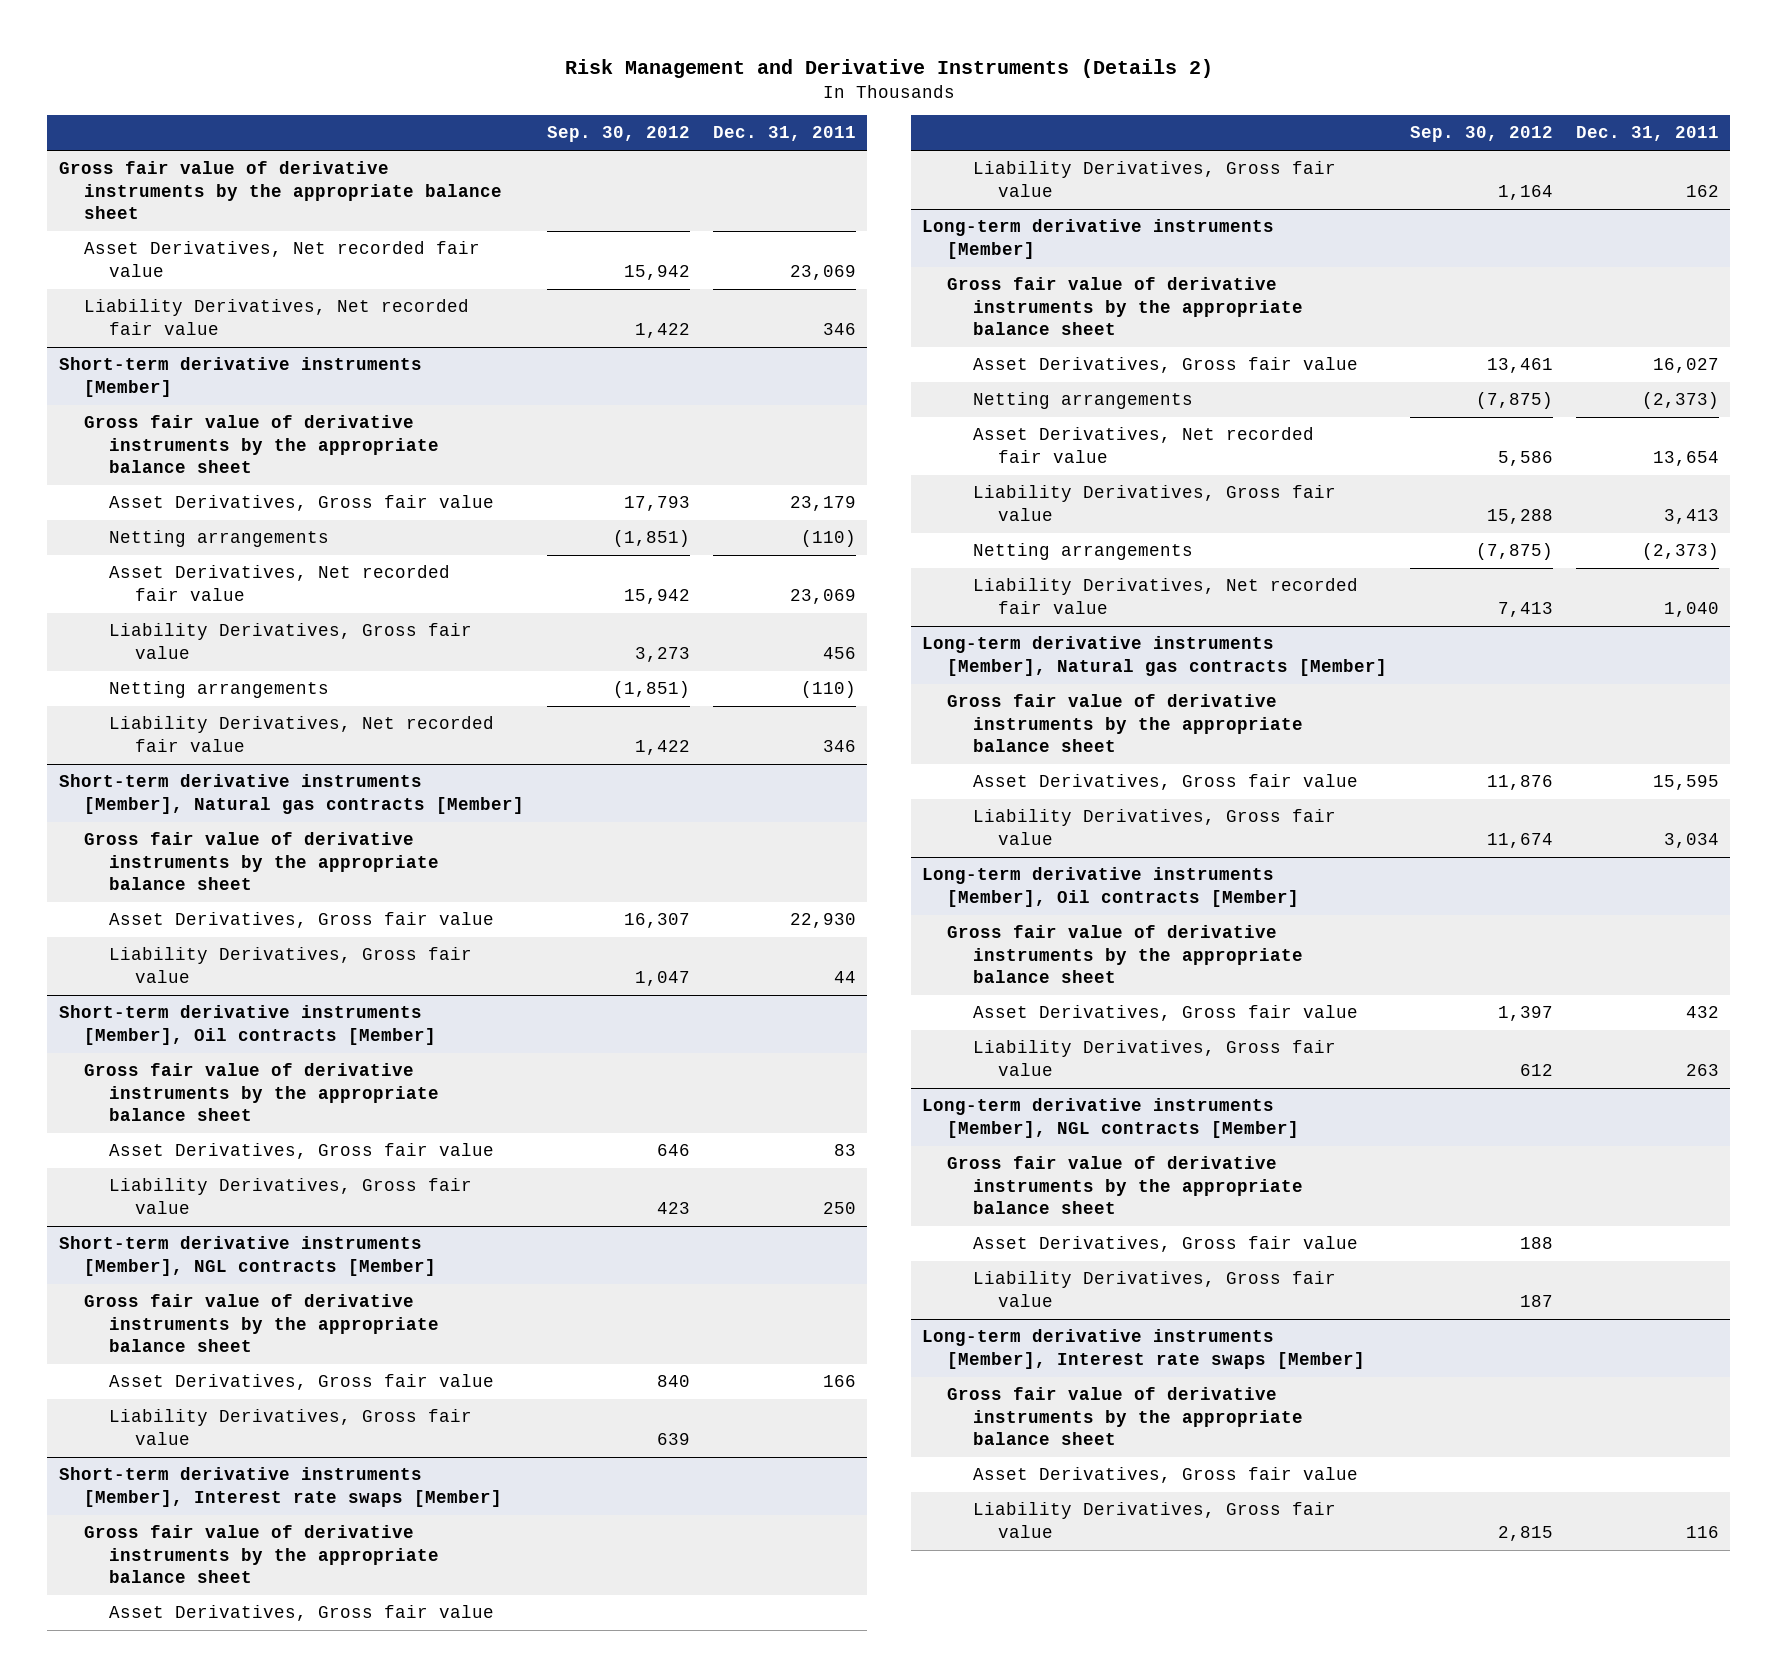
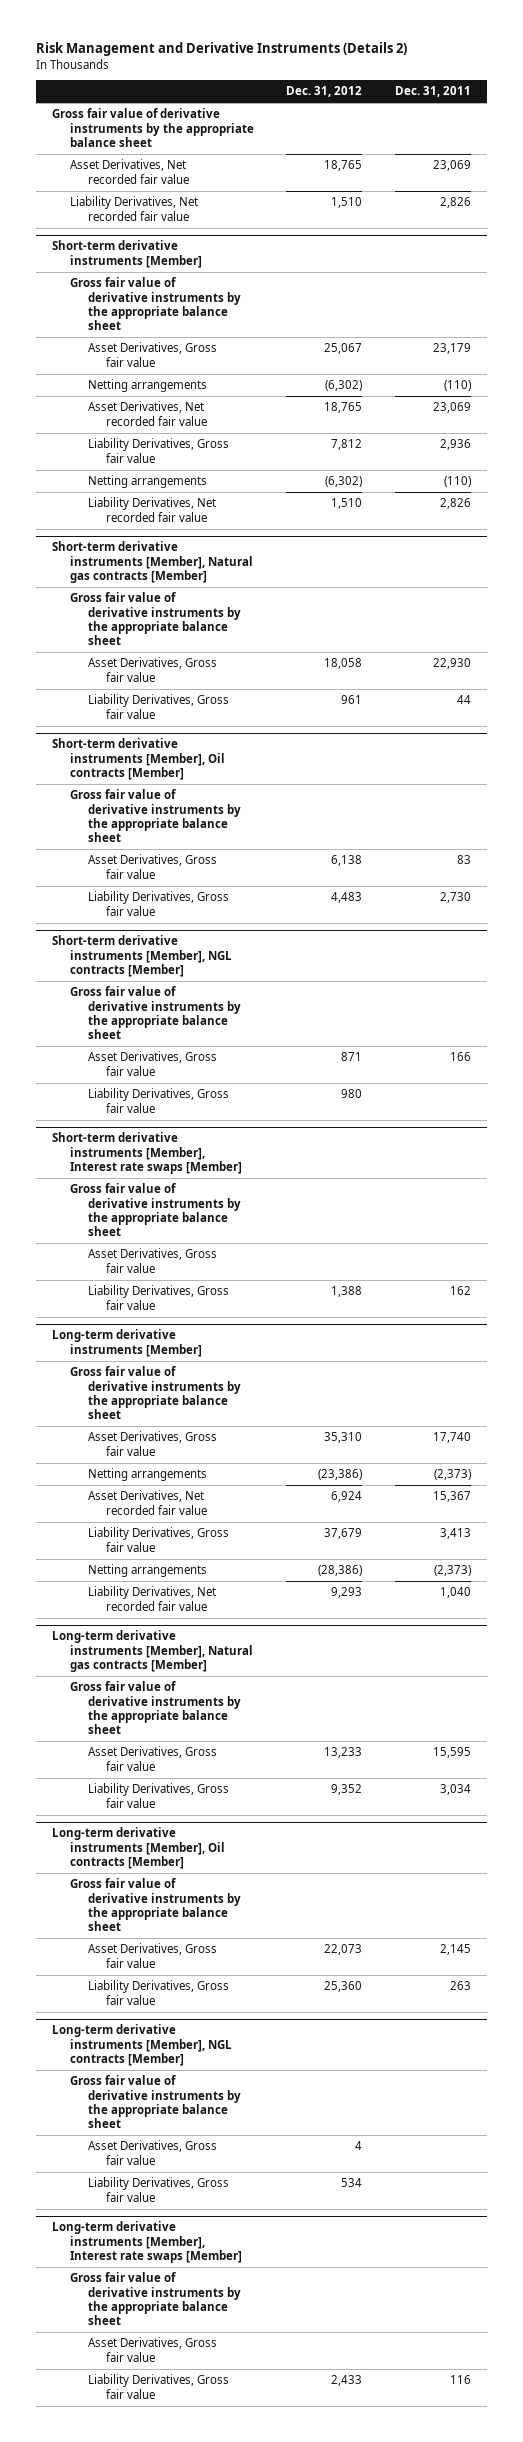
[546,126,690,143] Sep. 30, 2012 -> none
none -> [286,86,363,98] Dec. 31, 2012
[822,322,856,335] 346 -> [439,197,471,209] 2,826
[822,646,856,659] 456 -> [439,439,471,451] 2,936
[822,739,856,752] 346 -> [439,498,471,510] 2,826
[822,1201,856,1214] 250 -> [439,892,471,904] 2,730
[1653,358,1720,374] 16,027 -> [432,1432,471,1444] 17,740
[1653,450,1720,466] 13,654 -> [432,1491,471,1503] 15,367
[1686,1006,1720,1019] 432 -> [439,1944,471,1956] 2,145

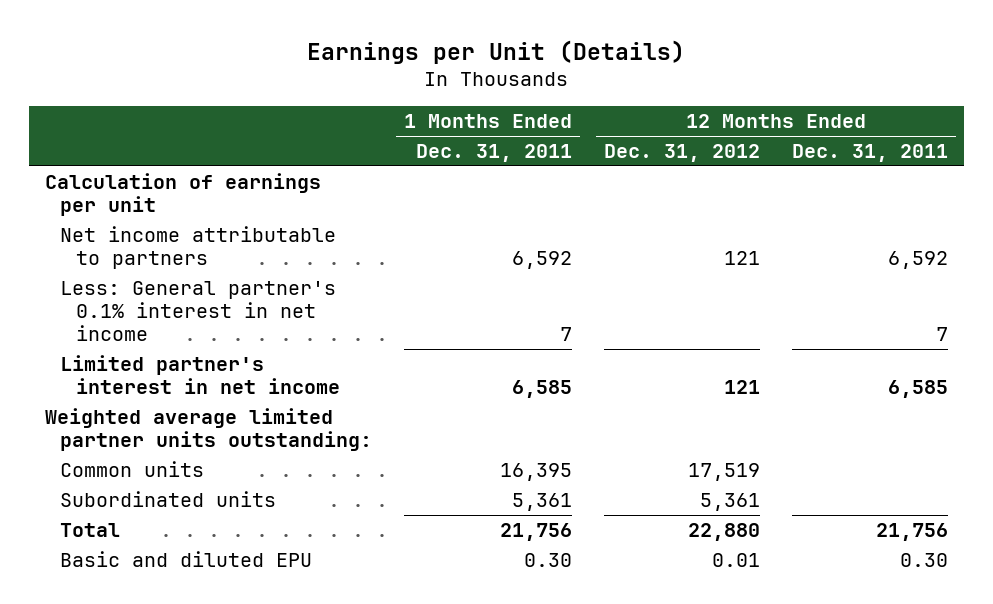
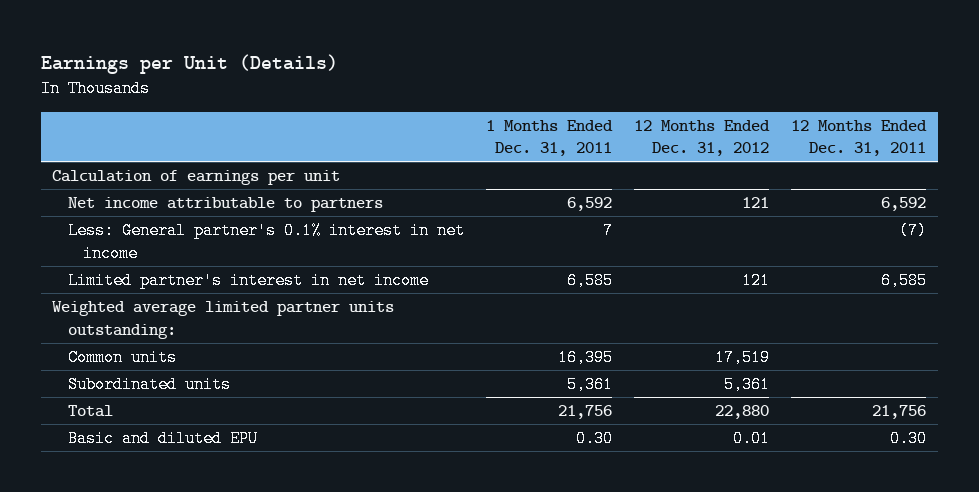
[935,327,948,342] 7 -> [899,222,928,240] (7)

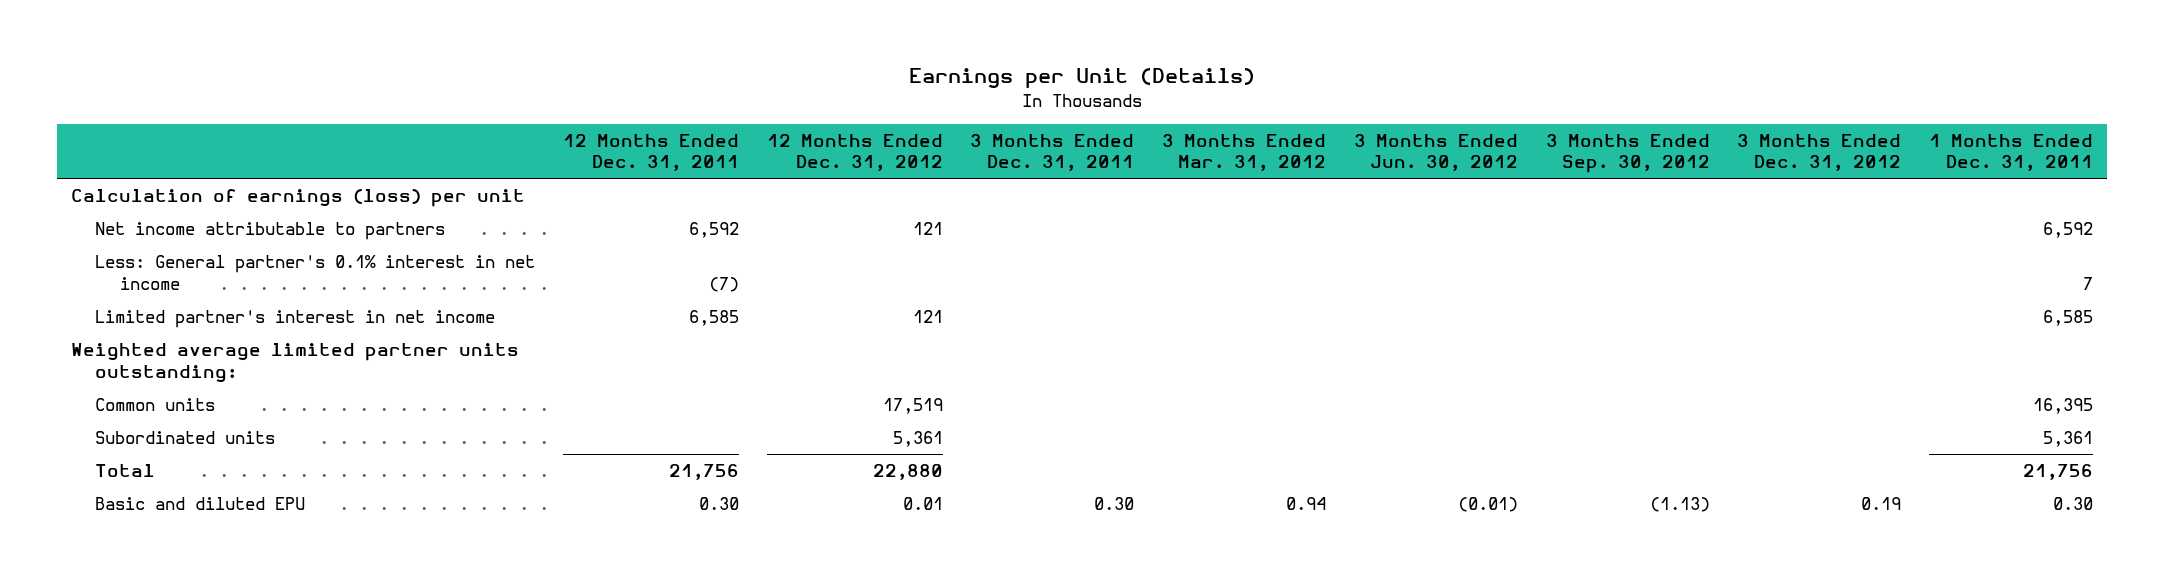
none -> [970,133,1135,172] 3 Months Ended Dec. 31, 2011
none -> [1162,133,1327,172] 3 Months Ended Mar. 31, 2012
none -> [1353,133,1518,172] 3 Months Ended Jun. 30, 2012
none -> [1545,133,1710,174] 3 Months Ended Sep. 30, 2012
none -> [1737,133,1902,172] 3 Months Ended Dec. 31, 2012
[52,170,341,186] Calculation of earnings per unit -> [70,189,525,208] Calculation of earnings (loss) per unit

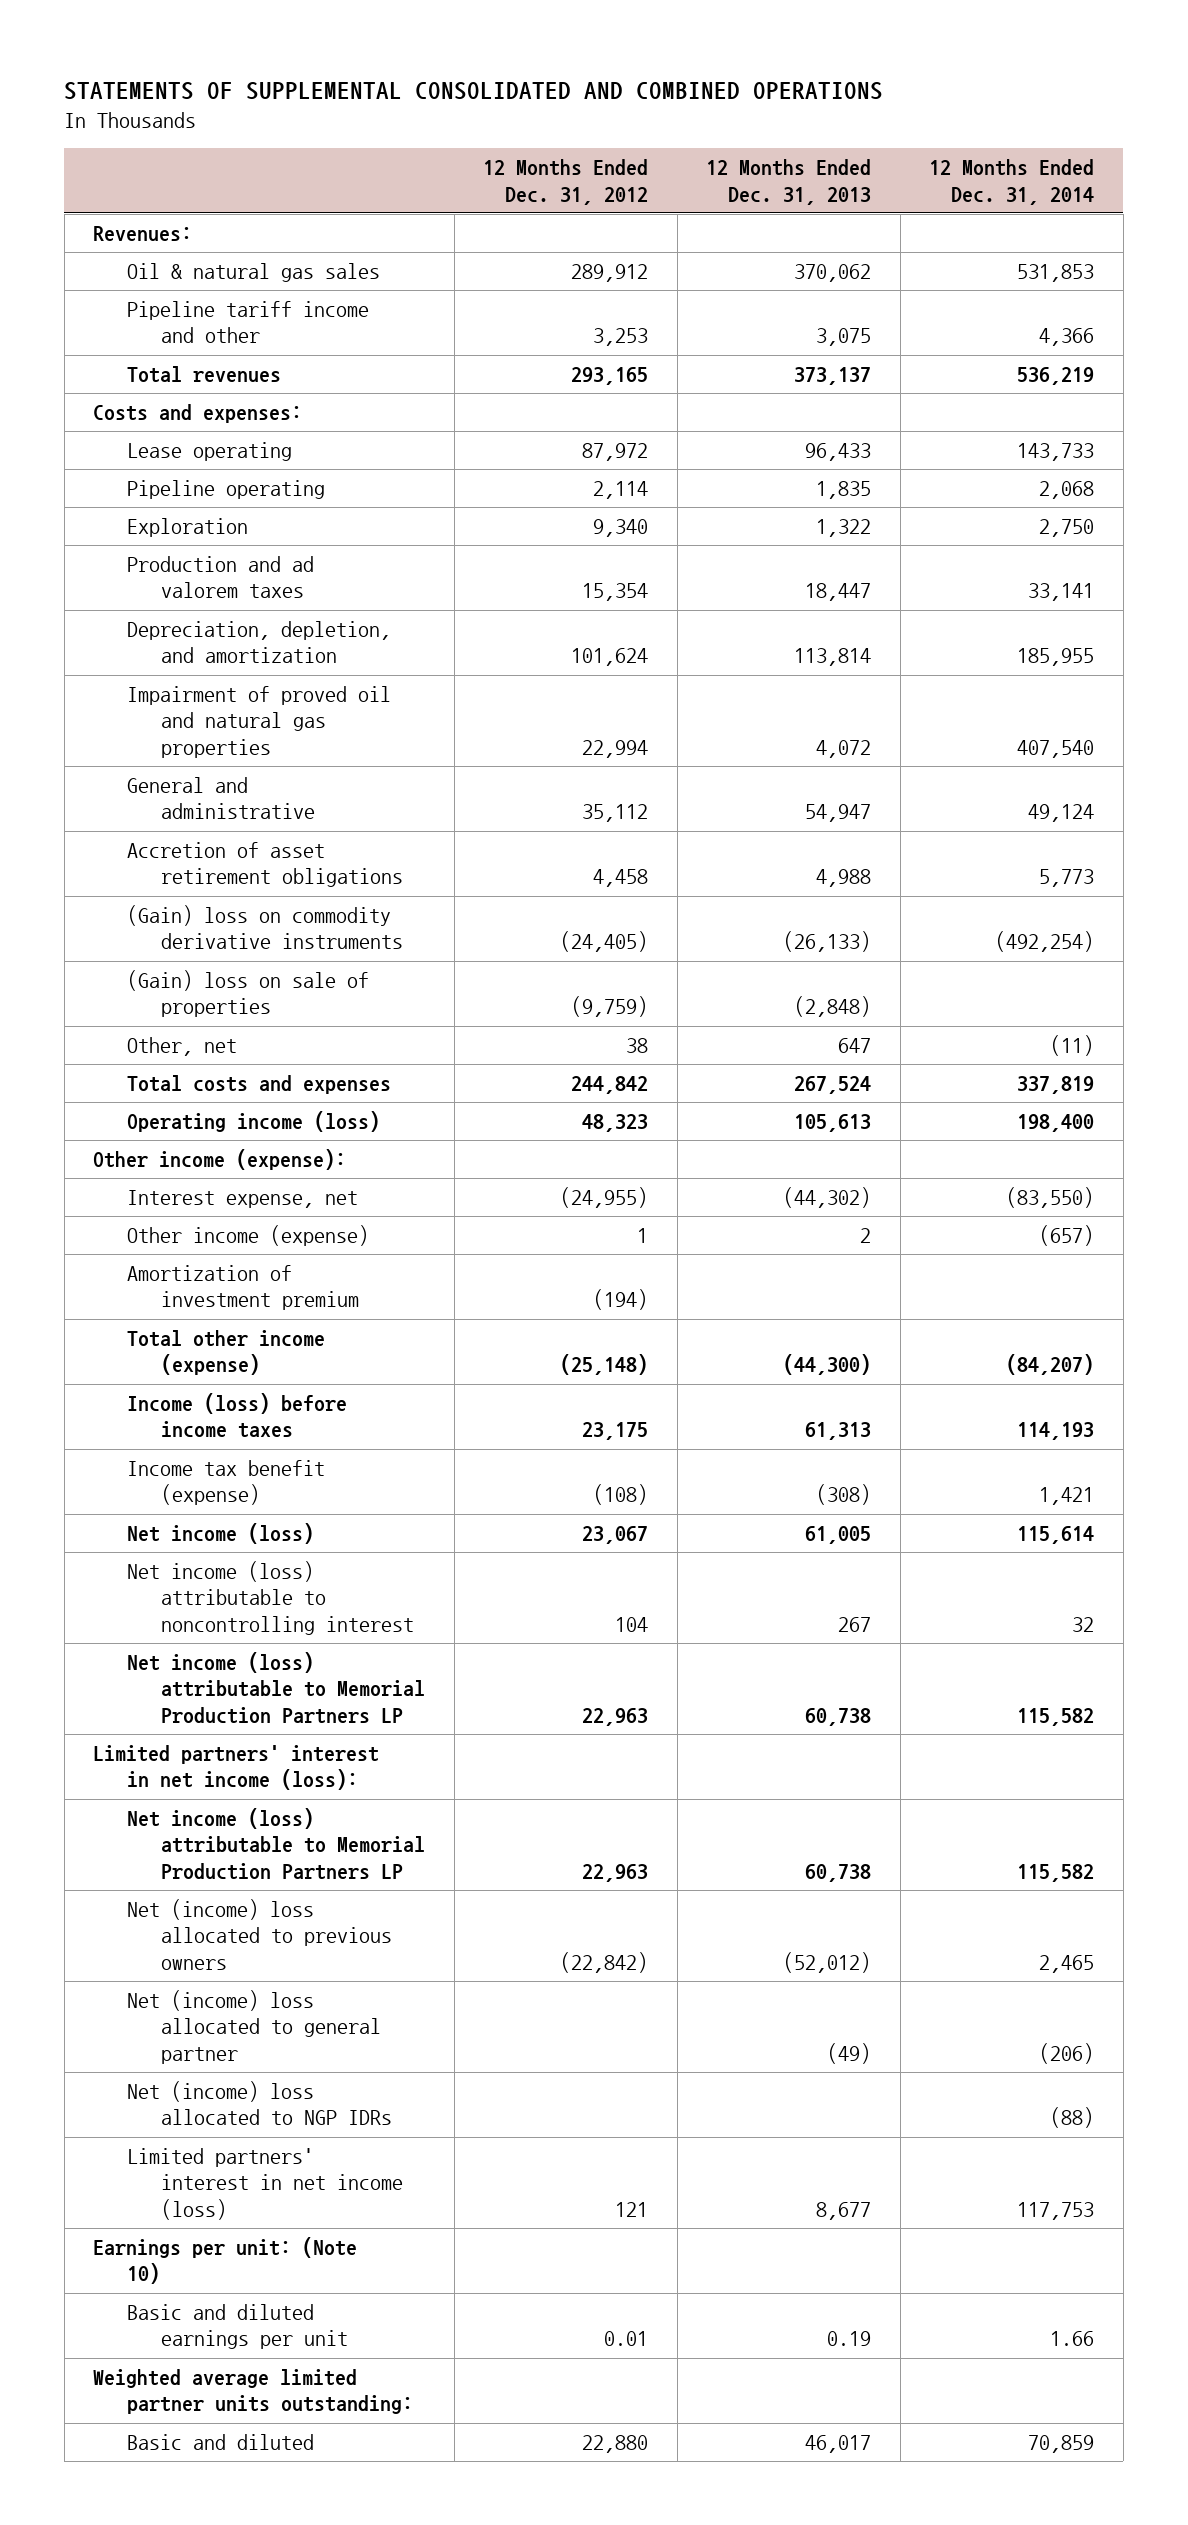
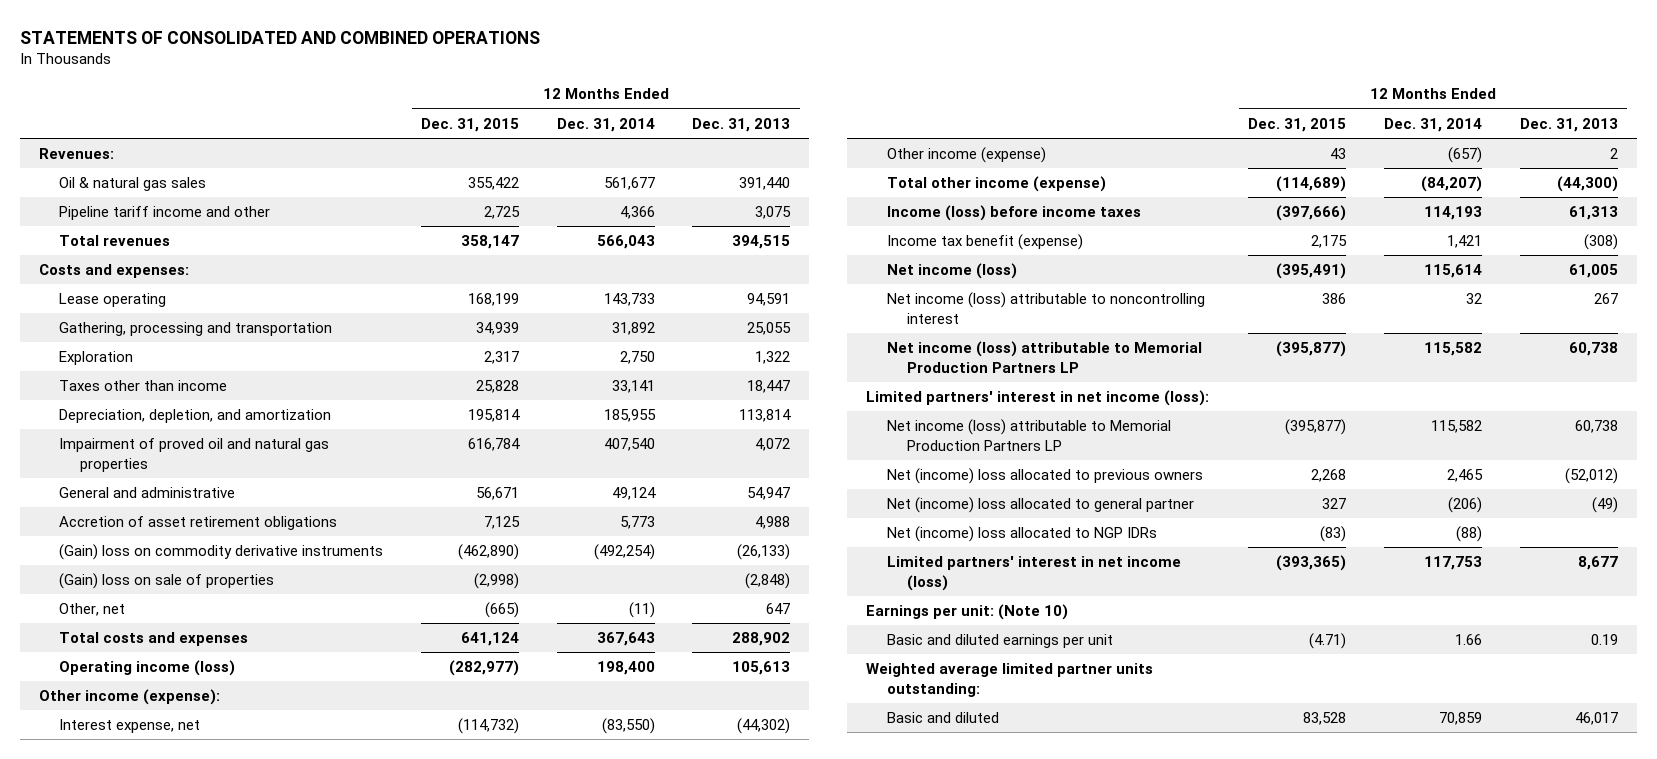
[64,81,884,100] STATEMENTS OF SUPPLEMENTAL CONSOLIDATED AND COMBINED OPERATIONS -> [20,30,541,44] STATEMENTS OF CONSOLIDATED AND COMBINED OPERATIONS
[483,159,649,205] 12 Months Ended Dec. 31, 2012 -> none
none -> [421,117,520,132] Dec. 31, 2015
[794,263,872,282] 370,062 -> [739,177,791,191] 391,440
[1017,263,1095,282] 531,853 -> [603,177,655,191] 561,677
[794,366,872,385] 373,137 -> [732,235,791,250] 394,515
[1017,366,1095,385] 536,219 -> [596,235,655,250] 566,043
[127,479,326,499] Pipeline operating -> none
[805,442,872,461] 96,433 -> [747,293,791,307] 94,591
none -> [59,322,333,337] Gathering, processing and transportation
[127,555,315,599] Production and ad valorem taxes -> [59,380,228,392] Taxes other than income
[794,1075,872,1094] 267,524 -> [732,632,791,647] 288,902
[1017,1075,1095,1094] 337,819 -> [596,632,655,647] 367,643
[127,1264,360,1311] Amortization of investment premium -> none

